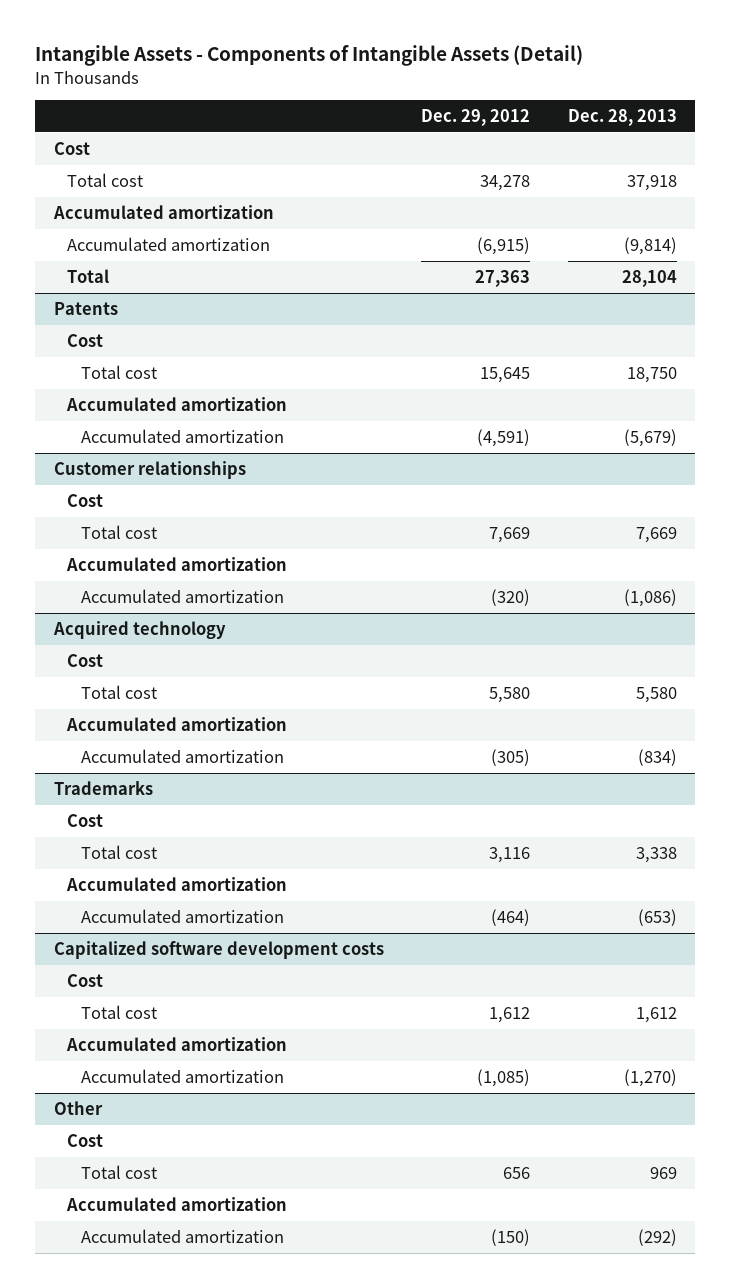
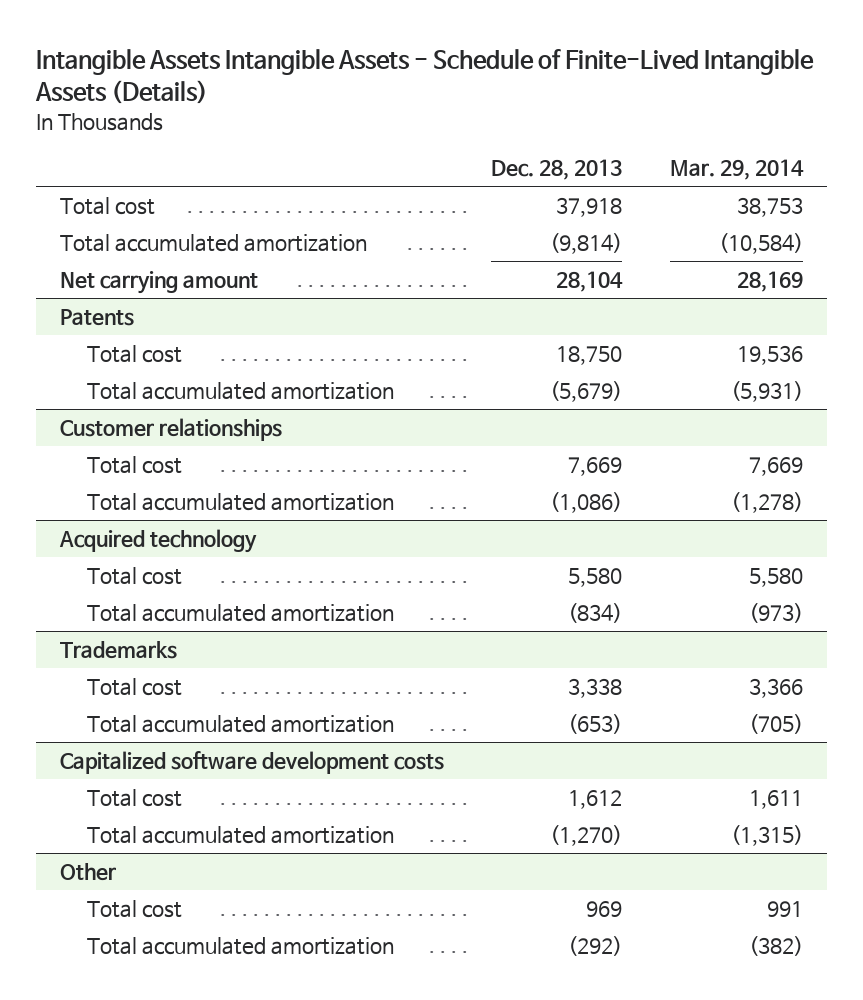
[35,45,584,67] Intangible Assets - Components of Intangible Assets (Detail) -> [34,49,814,105] Intangible Assets Intangible Assets - Schedule of Finite-Lived Intangible Assets (Details)
[421,109,531,127] Dec. 29, 2012 -> none
none -> [670,159,805,181] Mar. 29, 2014
[53,141,90,155] Cost -> none
[52,204,274,219] Accumulated amortization -> none
[67,236,271,251] Accumulated amortization -> [59,233,367,252] Total accumulated amortization
[67,268,110,283] Total -> [59,270,258,294] Net carrying amount
[67,333,104,347] Cost -> none
[66,396,288,411] Accumulated amortization -> none
[80,428,284,443] Accumulated amortization -> [86,381,394,400] Total accumulated amortization
[67,493,104,507] Cost -> none
[66,556,288,571] Accumulated amortization -> none
[80,588,284,603] Accumulated amortization -> [86,492,394,511] Total accumulated amortization
[67,653,104,667] Cost -> none
[66,716,288,731] Accumulated amortization -> none
[80,748,284,763] Accumulated amortization -> [86,603,394,622] Total accumulated amortization
[67,813,104,827] Cost -> none
[66,876,288,891] Accumulated amortization -> none
[80,908,284,923] Accumulated amortization -> [86,714,394,733] Total accumulated amortization
[67,973,104,987] Cost -> none
[66,1036,288,1051] Accumulated amortization -> none
[80,1068,284,1083] Accumulated amortization -> [86,825,394,844] Total accumulated amortization
[67,1133,104,1147] Cost -> none
[66,1196,288,1211] Accumulated amortization -> none
[80,1228,284,1243] Accumulated amortization -> [86,936,394,955] Total accumulated amortization

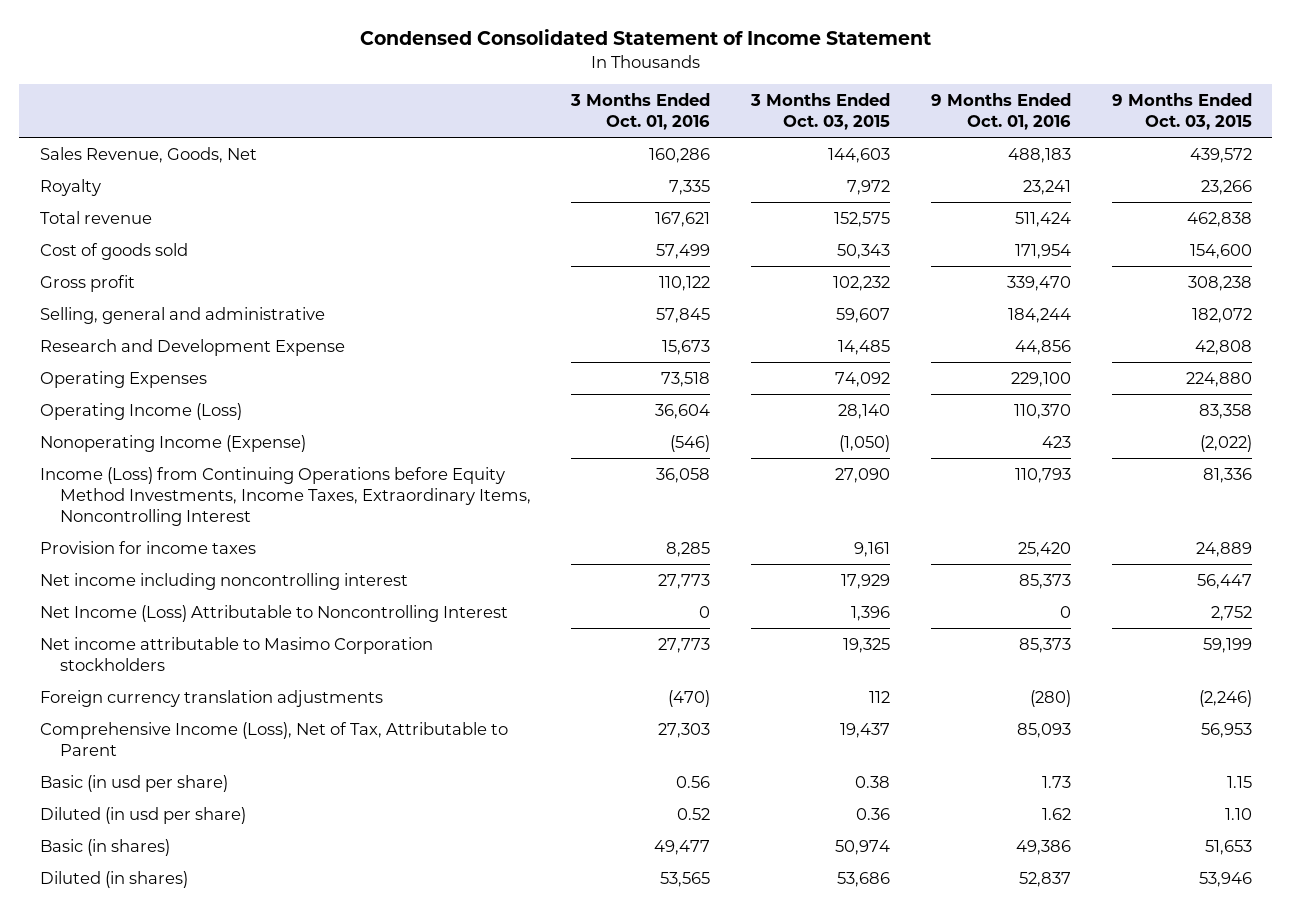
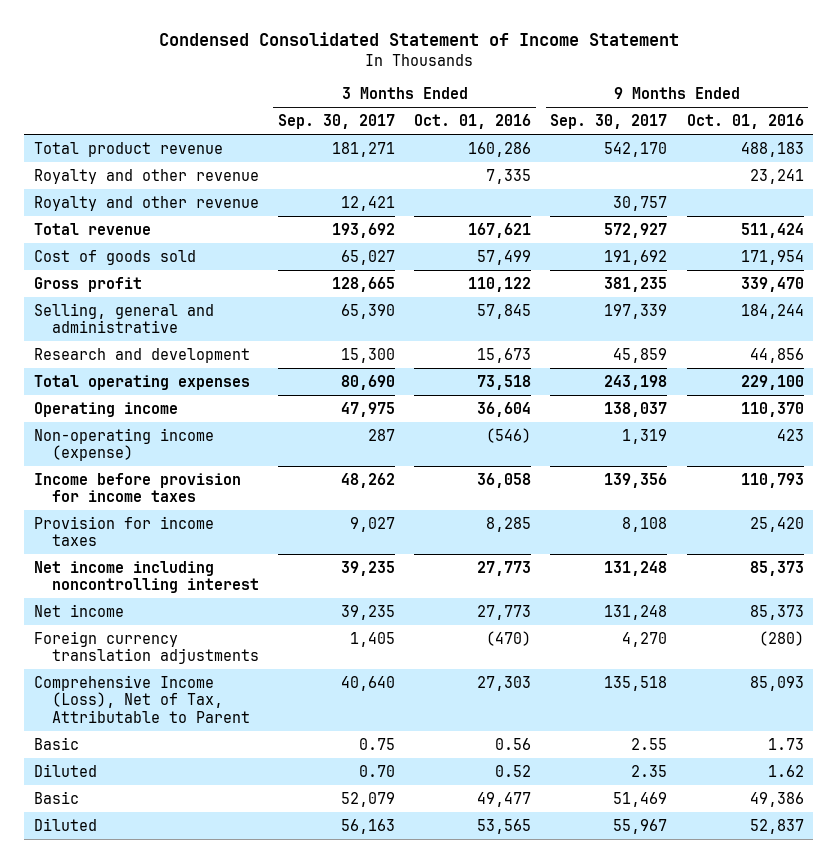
[750,93,891,130] 3 Months Ended Oct. 03, 2015 -> none
[1111,93,1252,130] 9 Months Ended Oct. 03, 2015 -> none
none -> [277,113,395,129] Sep. 30, 2017
none -> [550,113,668,129] Sep. 30, 2017
[39,146,257,163] Sales Revenue, Goods, Net -> [33,141,223,157] Total product revenue
[39,178,101,196] Royalty -> [33,168,259,184] Royalty and other revenue
none -> [33,195,259,211] Royalty and other revenue
[39,338,345,356] Research and Development Expense -> [33,347,250,363] Research and development
[39,370,207,388] Operating Expenses -> [33,374,250,390] Total operating expenses
[39,402,242,420] Operating Income (Loss) -> [33,401,178,417] Operating income
[39,434,306,452] Nonoperating Income (Expense) -> [33,427,214,462] Non-operating income (expense)
[39,466,531,526] Income (Loss) from Continuing Operations before Equity Method Investments, Income Taxes, Extraordinary Items, Noncontrolling Interest -> [33,472,241,503] Income before provision for income taxes
[39,604,508,622] Net Income (Loss) Attributable to Noncontrolling Interest -> none
[39,636,433,671] Net income attributable to Masimo Corporation stockholders -> [33,603,124,617] Net income
[39,774,228,792] Basic (in usd per share) -> [33,736,79,750] Basic
[39,806,246,824] Diluted (in usd per share) -> [33,763,97,777] Diluted
[39,838,170,856] Basic (in shares) -> [33,790,79,804] Basic
[39,870,188,888] Diluted (in shares) -> [33,817,97,831] Diluted

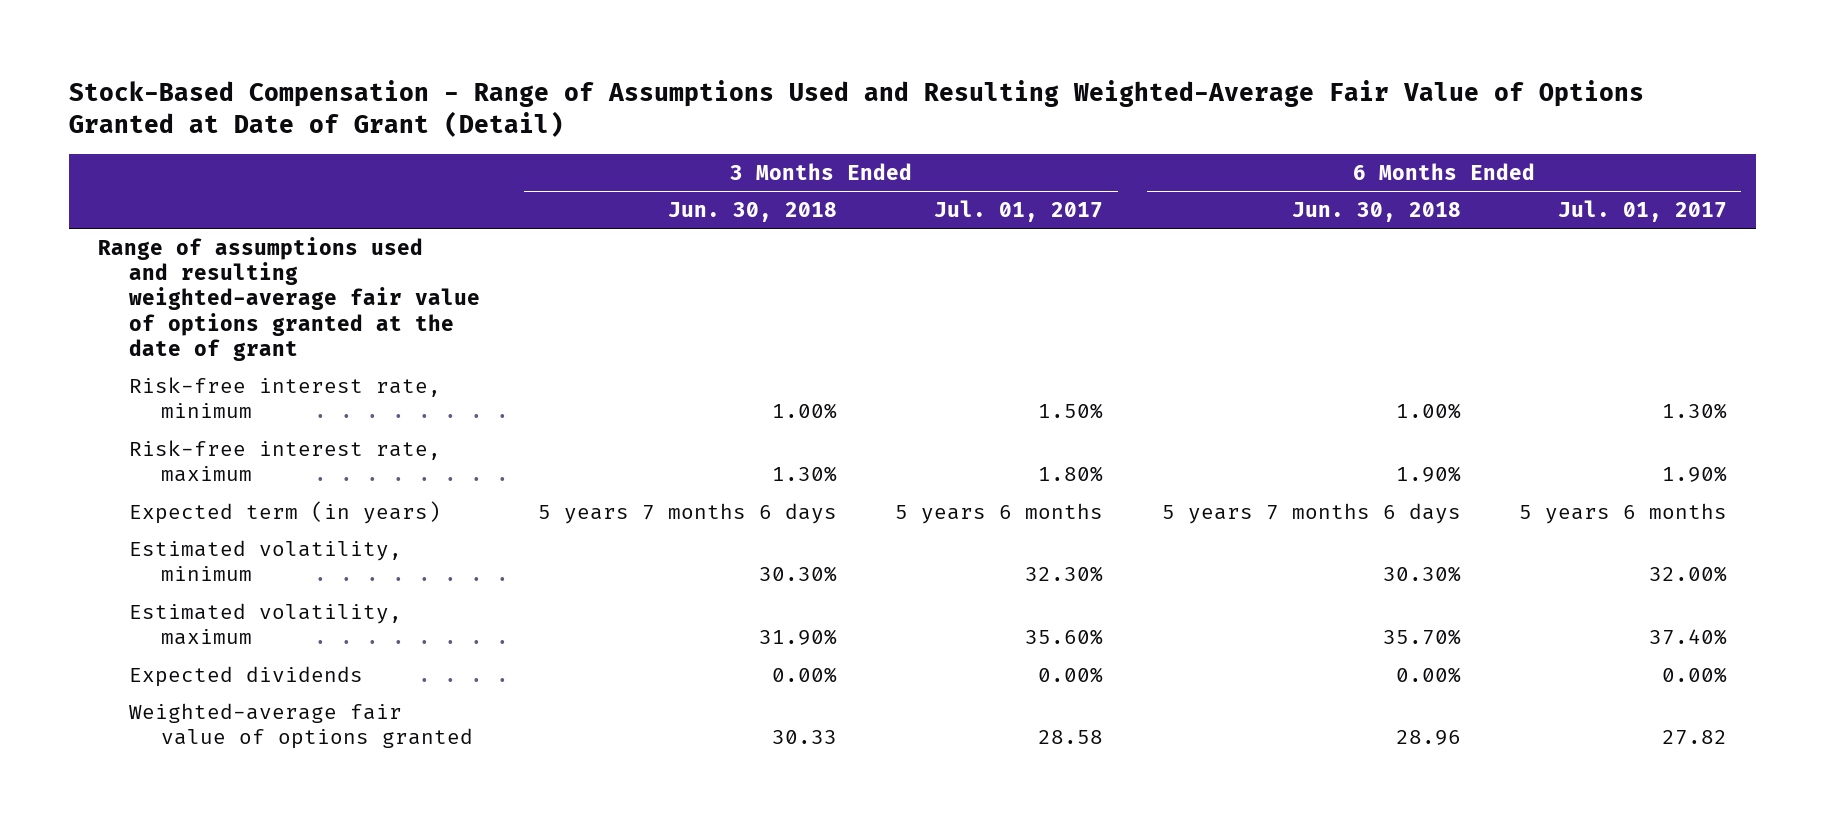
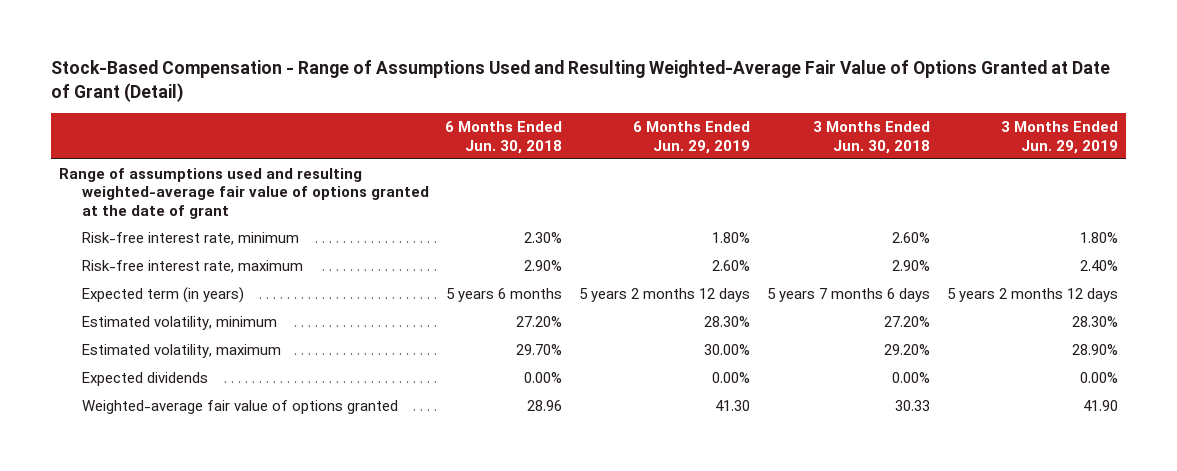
[934,199,1104,222] Jul. 01, 2017 -> none
[1557,199,1727,222] Jul. 01, 2017 -> none
none -> [633,121,751,154] 6 Months Ended Jun. 29, 2019
none -> [1000,121,1118,154] 3 Months Ended Jun. 29, 2019
[772,403,838,420] 1.00% -> [891,232,930,244] 2.60%
[1395,403,1461,420] 1.00% -> [524,232,563,244] 2.30%
[772,466,838,483] 1.30% -> [891,260,930,272] 2.90%
[1395,466,1461,483] 1.90% -> [524,260,563,272] 2.90%
[1161,502,1461,524] 5 years 7 months 6 days -> [446,288,563,303] 5 years 6 months
[759,566,838,583] 30.30% -> [883,316,930,328] 27.20%
[1382,566,1461,583] 30.30% -> [516,316,563,328] 27.20%
[759,629,838,646] 31.90% -> [883,344,930,356] 29.20%
[1382,629,1461,646] 35.70% -> [516,344,563,356] 29.70%

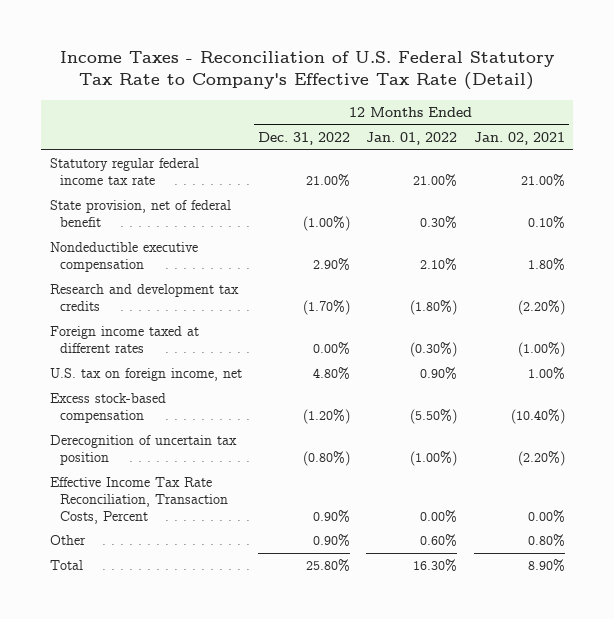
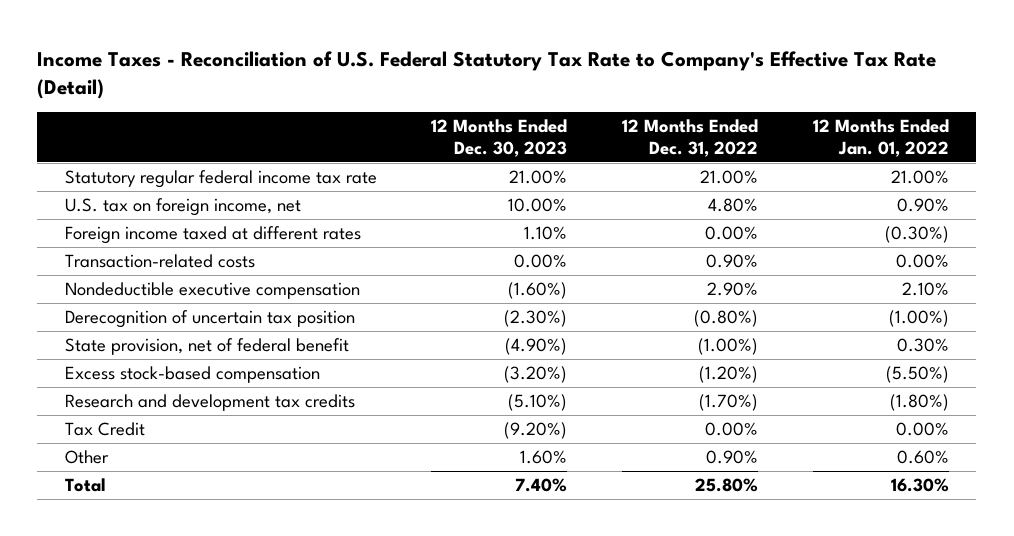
[473,132,565,146] Jan. 02, 2021 -> none
none -> [431,119,568,157] 12 Months Ended Dec. 30, 2023
[49,326,199,354] Foreign income taxed at different rates -> [64,225,361,244] Foreign income taxed at different rates
none -> [64,253,255,268] Transaction-related costs
[49,242,198,273] Nondeductible executive compensation -> [64,281,360,299] Nondeductible executive compensation
[49,477,229,524] Effective Income Tax Rate Reconciliation, Transaction Costs, Percent -> none
[49,200,231,228] State provision, net of federal benefit -> [64,337,349,355] State provision, net of federal benefit
[49,393,166,424] Excess stock-based compensation -> [64,365,320,383] Excess stock-based compensation
[49,284,239,312] Research and development tax credits -> [64,393,355,411] Research and development tax credits
none -> [64,421,145,436] Tax Credit

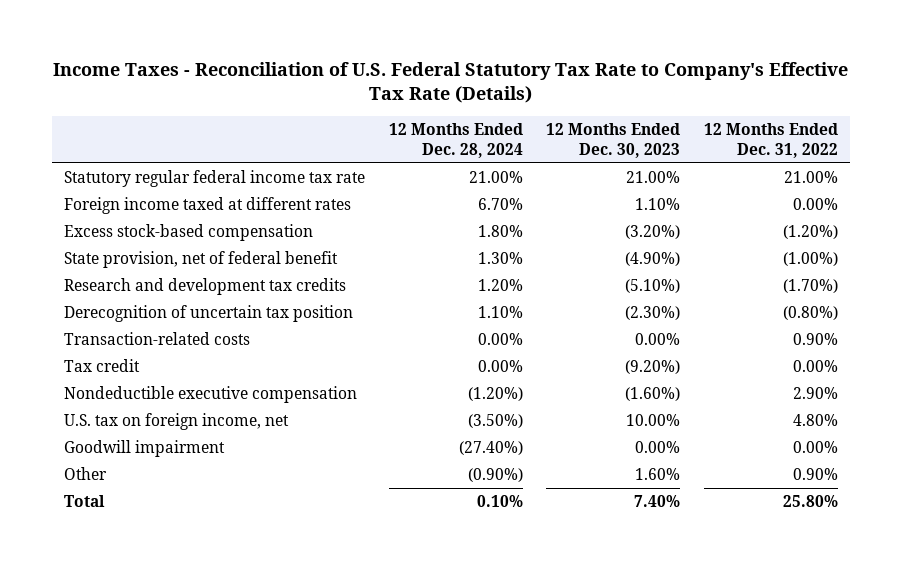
[37,50,937,100] Income Taxes - Reconciliation of U.S. Federal Statutory Tax Rate to Company's Effective Tax Rate (Detail) -> [53,62,849,104] Income Taxes - Reconciliation of U.S. Federal Statutory Tax Rate to Company's Effective Tax Rate (Details)
[812,119,949,157] 12 Months Ended Jan. 01, 2022 -> none
none -> [388,123,523,158] 12 Months Ended Dec. 28, 2024
[64,337,349,355] State provision, net of federal benefit -> [64,251,339,269] State provision, net of federal benefit
[64,309,355,328] Derecognition of uncertain tax position -> [64,305,354,323] Derecognition of uncertain tax position
[64,253,255,268] Transaction-related costs -> [64,332,251,346] Transaction-related costs
[64,421,145,436] Tax Credit -> [64,359,141,373] Tax credit
[64,281,360,299] Nondeductible executive compensation -> [64,386,358,404] Nondeductible executive compensation
[64,197,301,216] U.S. tax on foreign income, net -> [64,413,290,431] U.S. tax on foreign income, net
none -> [64,440,226,458] Goodwill impairment

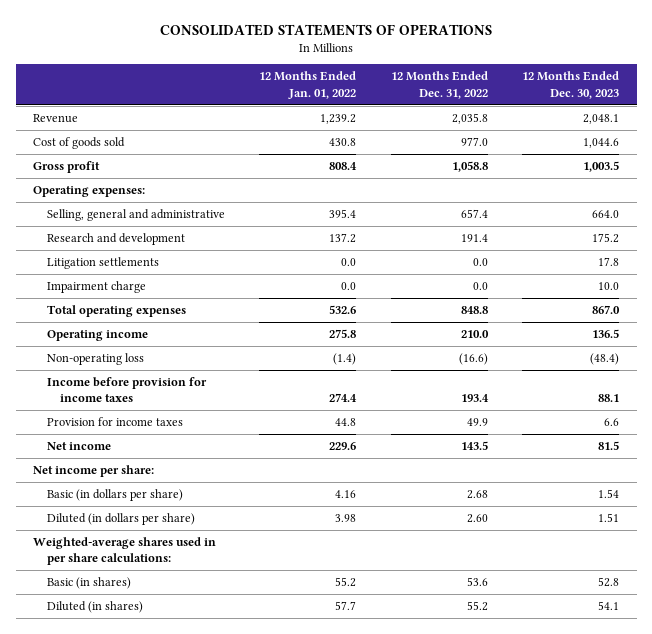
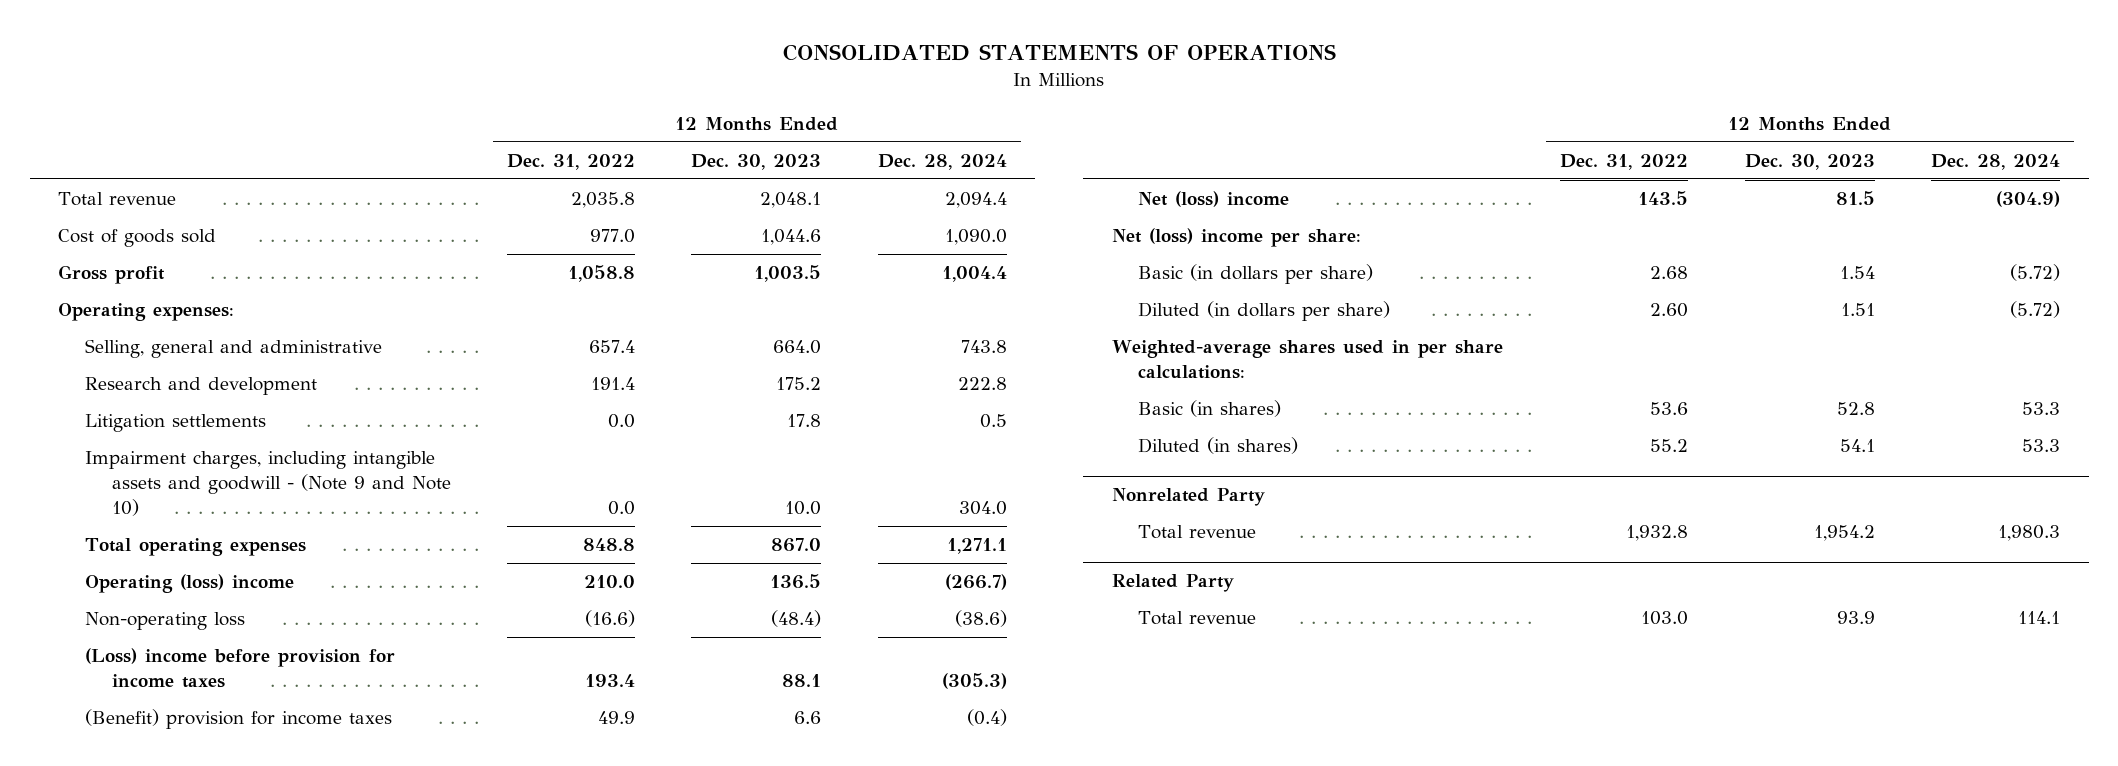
[259,71,357,99] 12 Months Ended Jan. 01, 2022 -> none
none -> [877,153,1007,170] Dec. 28, 2024
[32,114,78,124] Revenue -> [58,192,177,207] Total revenue
[46,281,146,294] Impairment charge -> [84,451,451,516] Impairment charges, including intangible assets and goodwill - (Note 9 and Note 10)
[46,330,148,342] Operating income -> [84,574,294,594] Operating (loss) income
[46,377,207,403] Income before provision for income taxes -> [84,648,395,688] (Loss) income before provision for income taxes
[46,417,183,427] Provision for income taxes -> [84,709,392,730] (Benefit) provision for income taxes
[46,442,111,451] Net income -> [1138,191,1290,208] Net (loss) income
[32,465,154,478] Net income per share: -> [1111,228,1361,248] Net (loss) income per share:
none -> [1111,488,1265,507] Nonrelated Party
none -> [1138,525,1257,540] Total revenue
none -> [1111,574,1234,593] Related Party
none -> [1138,611,1257,626] Total revenue

